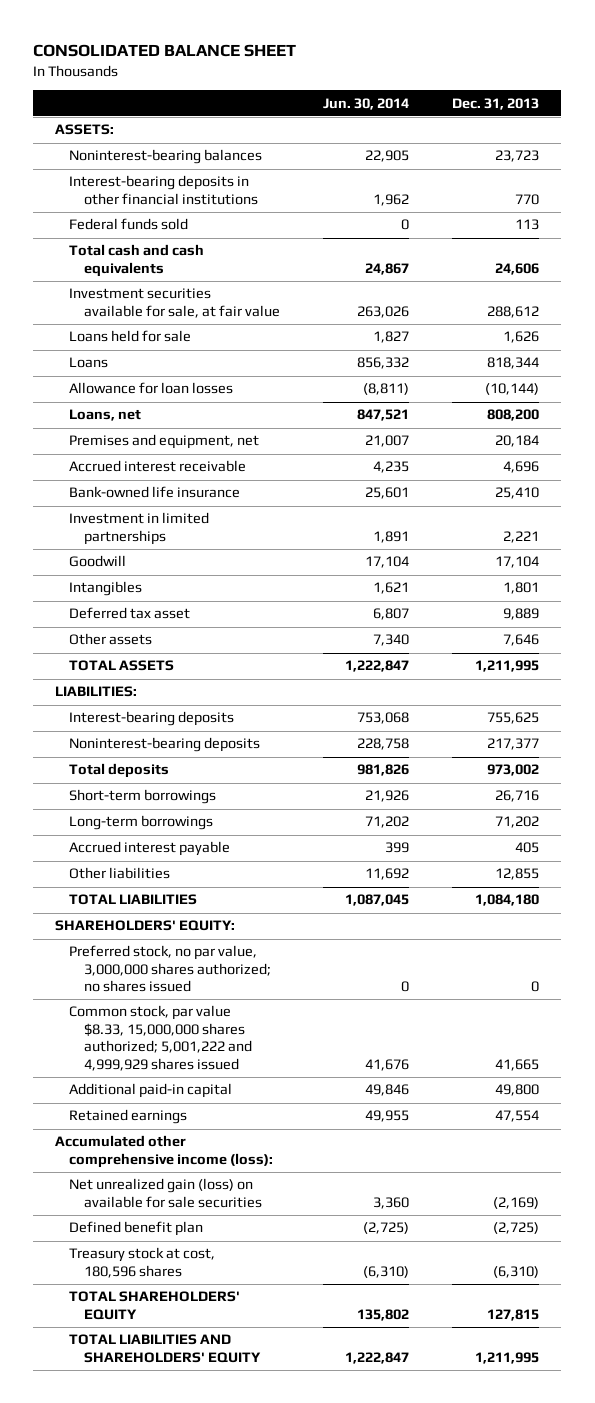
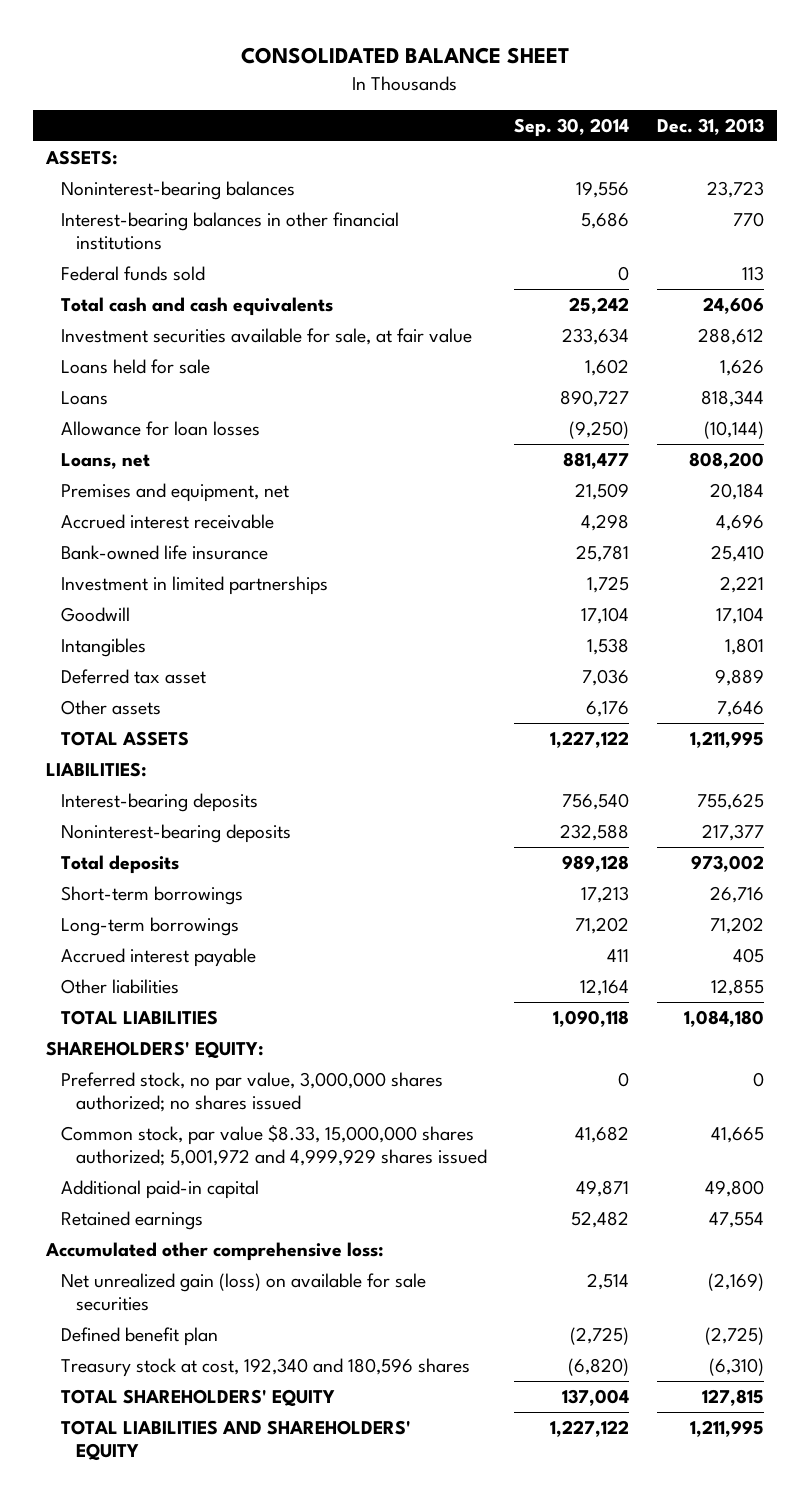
[323,97,410,110] Jun. 30, 2014 -> none
none -> [514,117,630,137] Sep. 30, 2014
[69,175,258,205] Interest-bearing deposits in other financial institutions -> [61,212,400,250] Interest-bearing balances in other financial institutions
[69,1005,252,1071] Common stock, par value $8.33, 15,000,000 shares authorized; 5,001,222 and 4,999,929 shares issued -> [61,1125,487,1166] Common stock, par value $8.33, 15,000,000 shares authorized; 5,001,972 and 4,999,929 shares issued
[55,1135,274,1168] Accumulated other comprehensive income (loss): -> [45,1242,385,1262] Accumulated other comprehensive loss:
[69,1247,216,1278] Treasury stock at cost, 180,596 shares -> [61,1358,471,1378] Treasury stock at cost, 192,340 and 180,596 shares

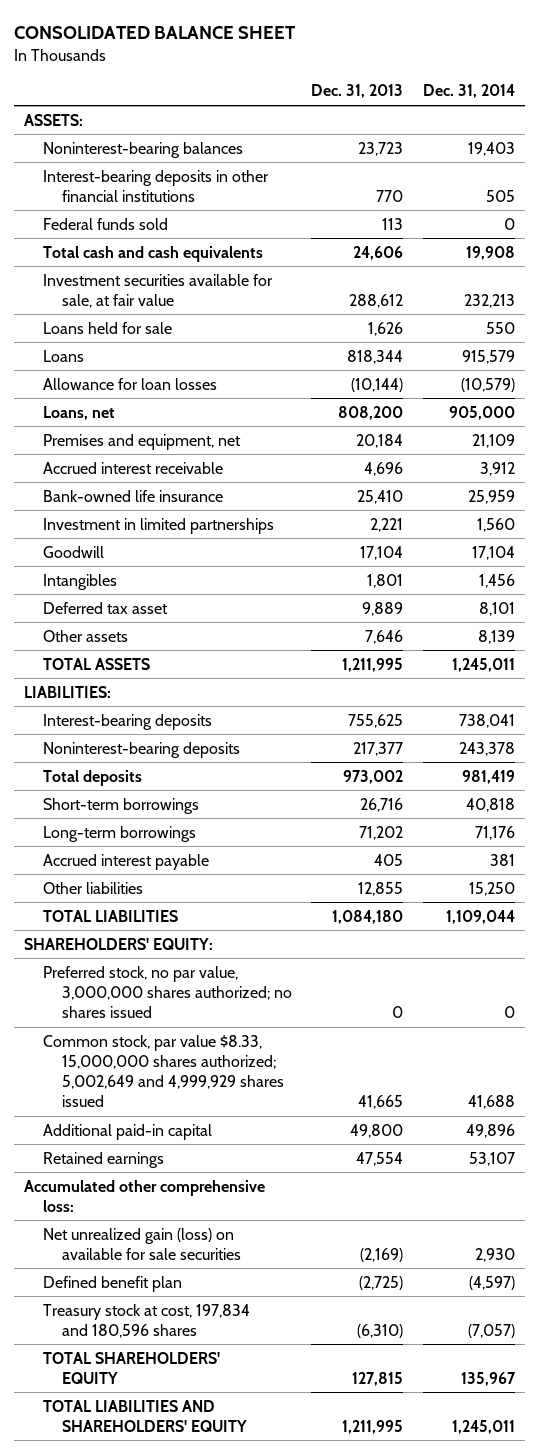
[514,117,630,137] Sep. 30, 2014 -> none
none -> [423,84,516,99] Dec. 31, 2014
[61,212,400,250] Interest-bearing balances in other financial institutions -> [42,169,269,202] Interest-bearing deposits in other financial institutions
[61,1125,487,1166] Common stock, par value $8.33, 15,000,000 shares authorized; 5,001,972 and 4,999,929 shares issued -> [42,1034,284,1108] Common stock, par value $8.33, 15,000,000 shares authorized; 5,002,649 and 4,999,929 shares issued
[61,1358,471,1378] Treasury stock at cost, 192,340 and 180,596 shares -> [42,1303,250,1338] Treasury stock at cost, 197,834 and 180,596 shares

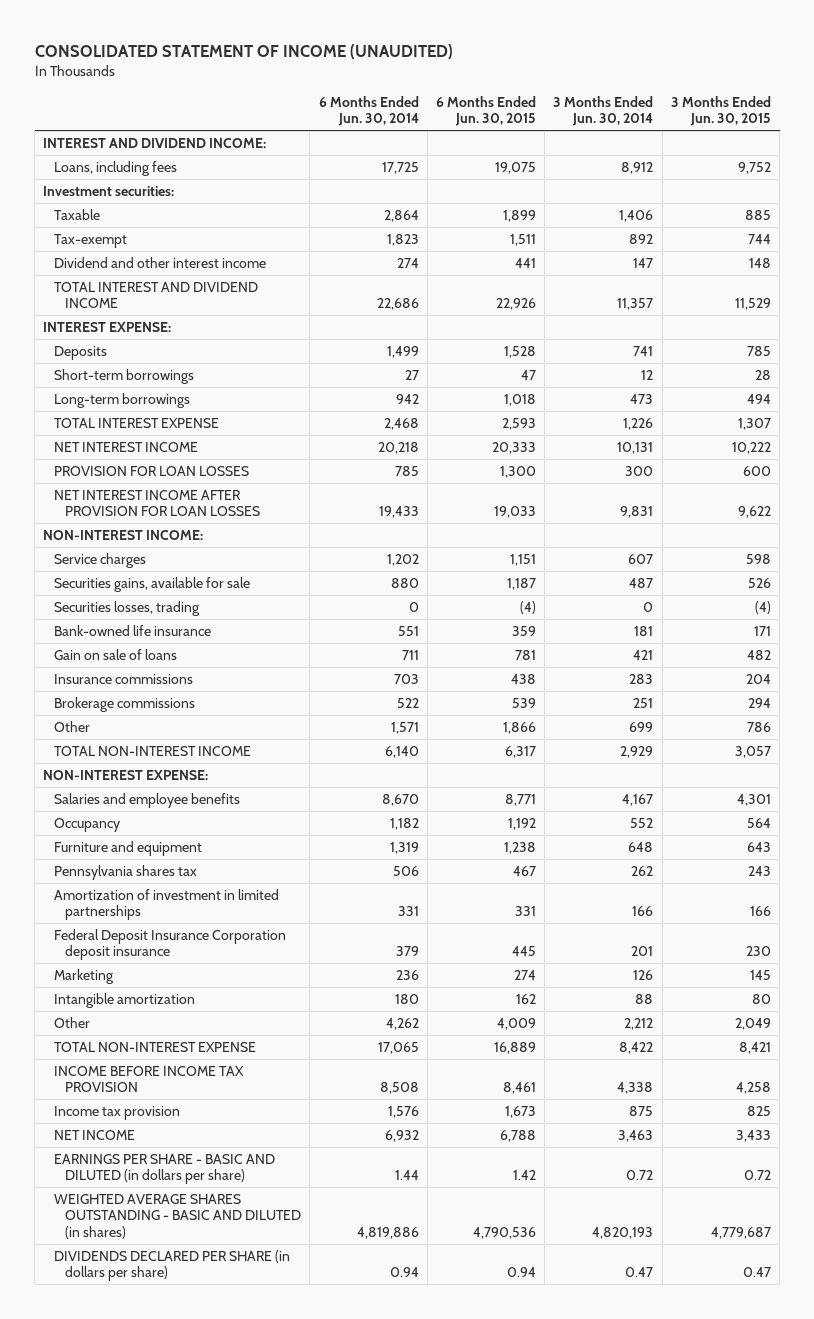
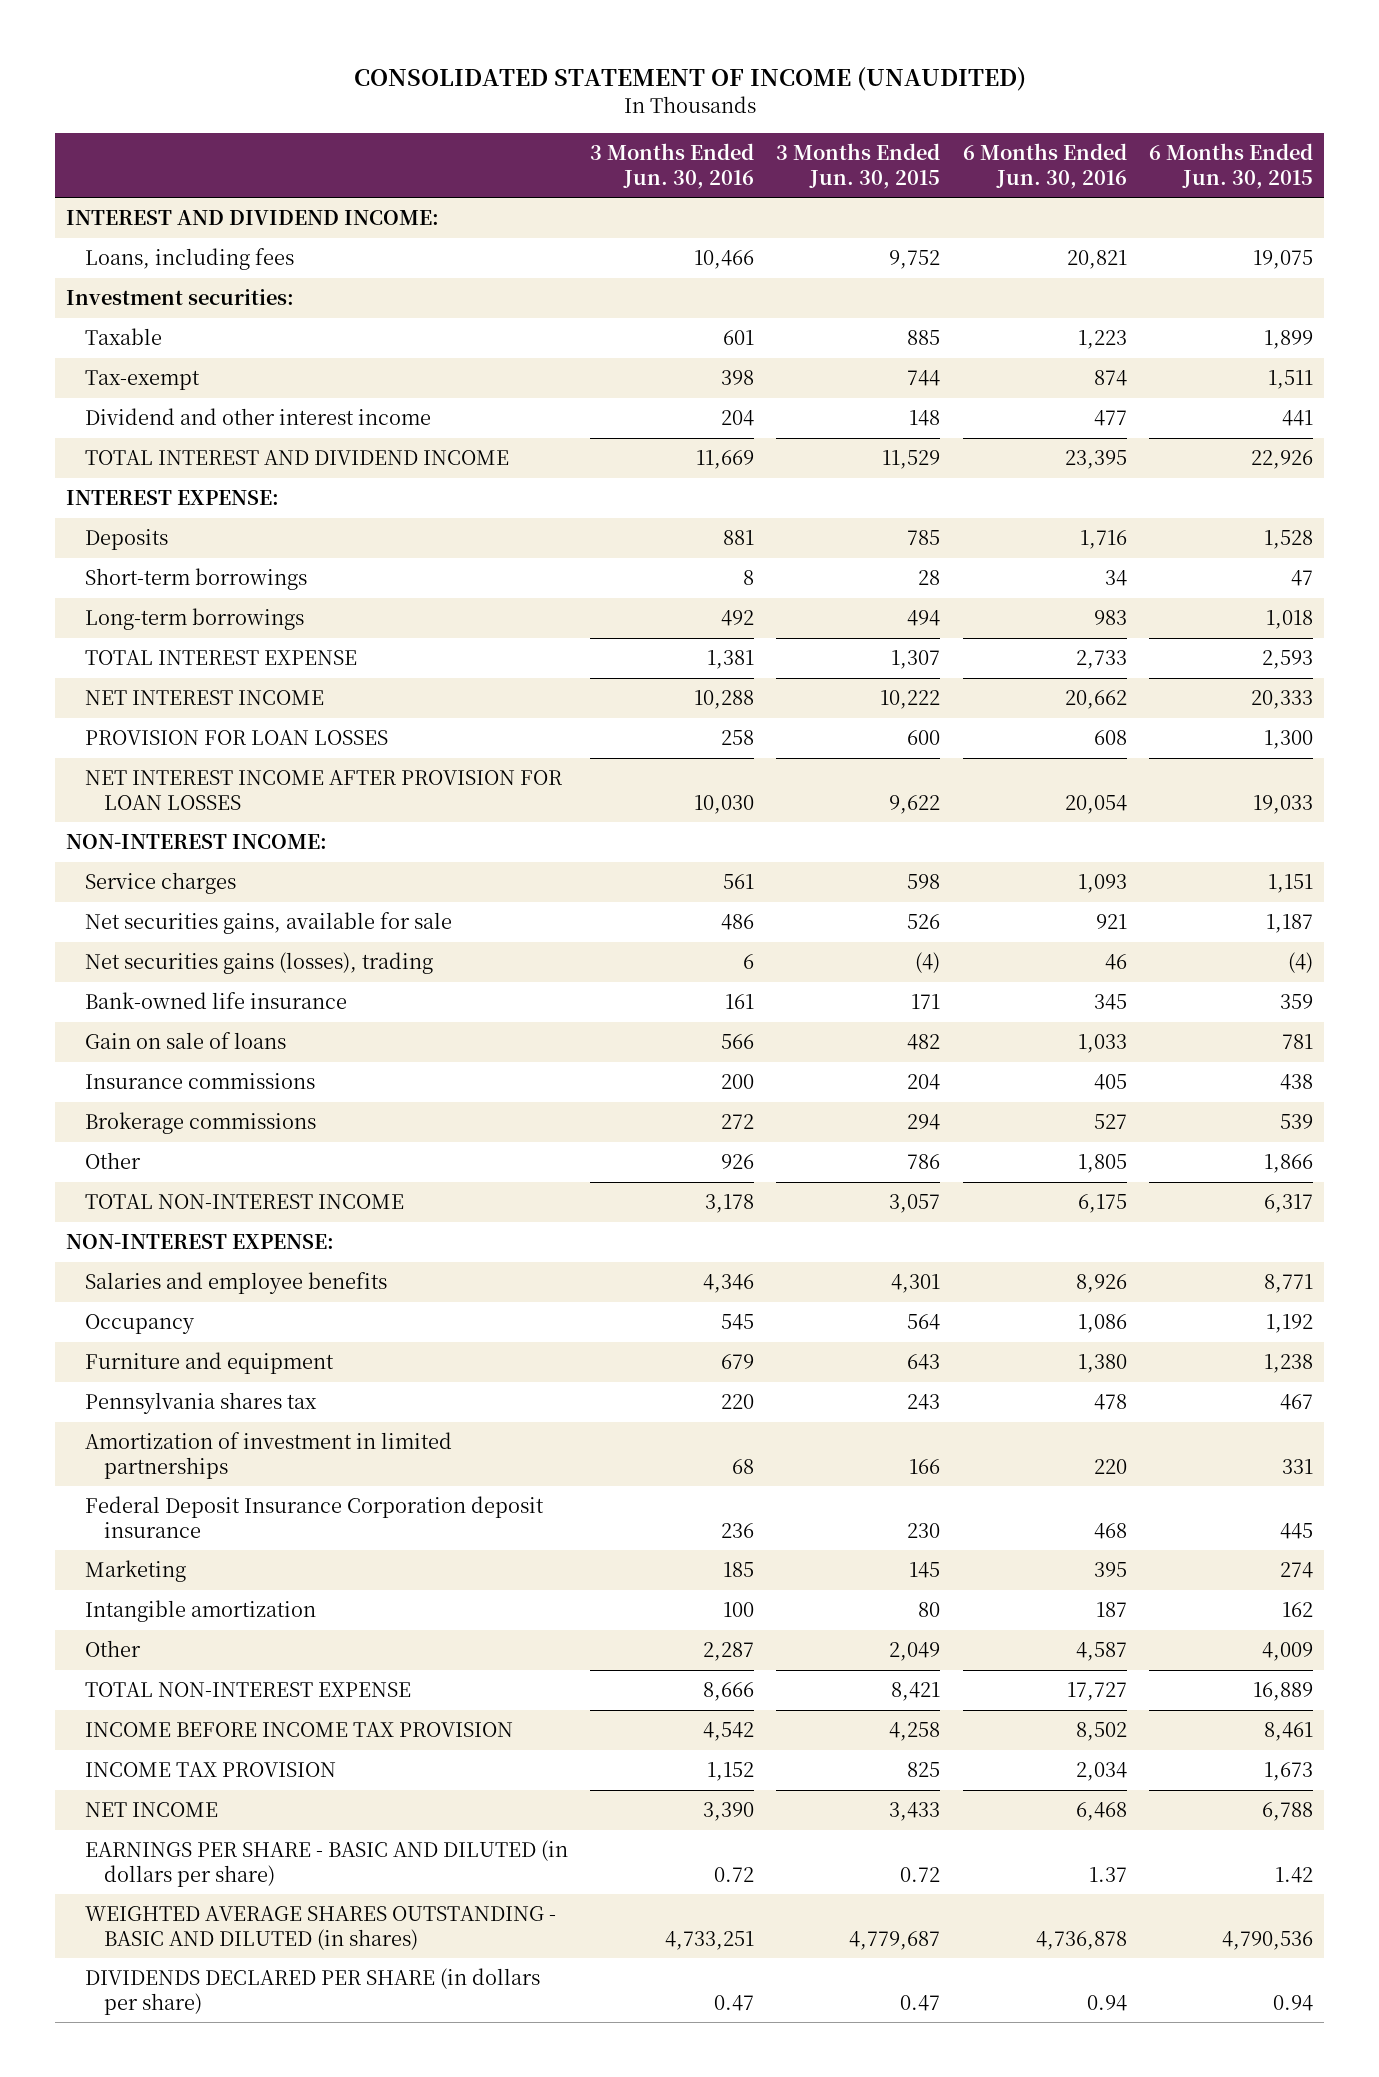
[318,95,419,127] 6 Months Ended Jun. 30, 2014 -> none
[553,95,654,127] 3 Months Ended Jun. 30, 2014 -> none
none -> [590,143,755,189] 3 Months Ended Jun. 30, 2016
none -> [962,143,1127,189] 6 Months Ended Jun. 30, 2016
[54,576,251,592] Securities gains, available for sale -> [84,912,452,935] Net securities gains, available for sale
[54,600,201,616] Securities losses, trading -> [84,952,433,975] Net securities gains (losses), trading
[54,1105,181,1120] Income tax provision -> [84,1762,336,1778] INCOME TAX PROVISION

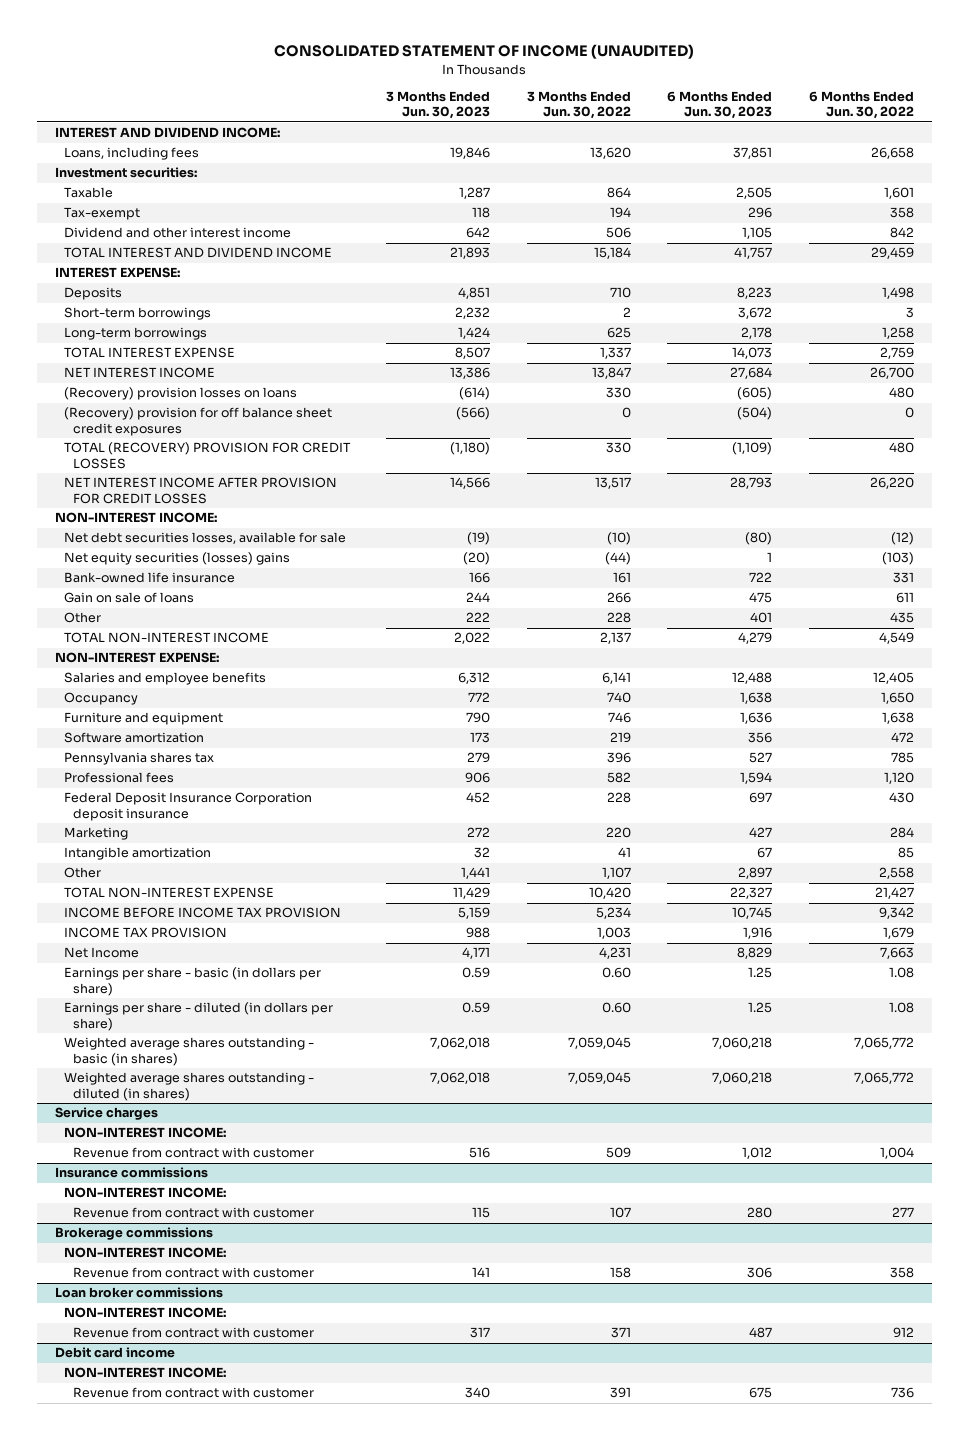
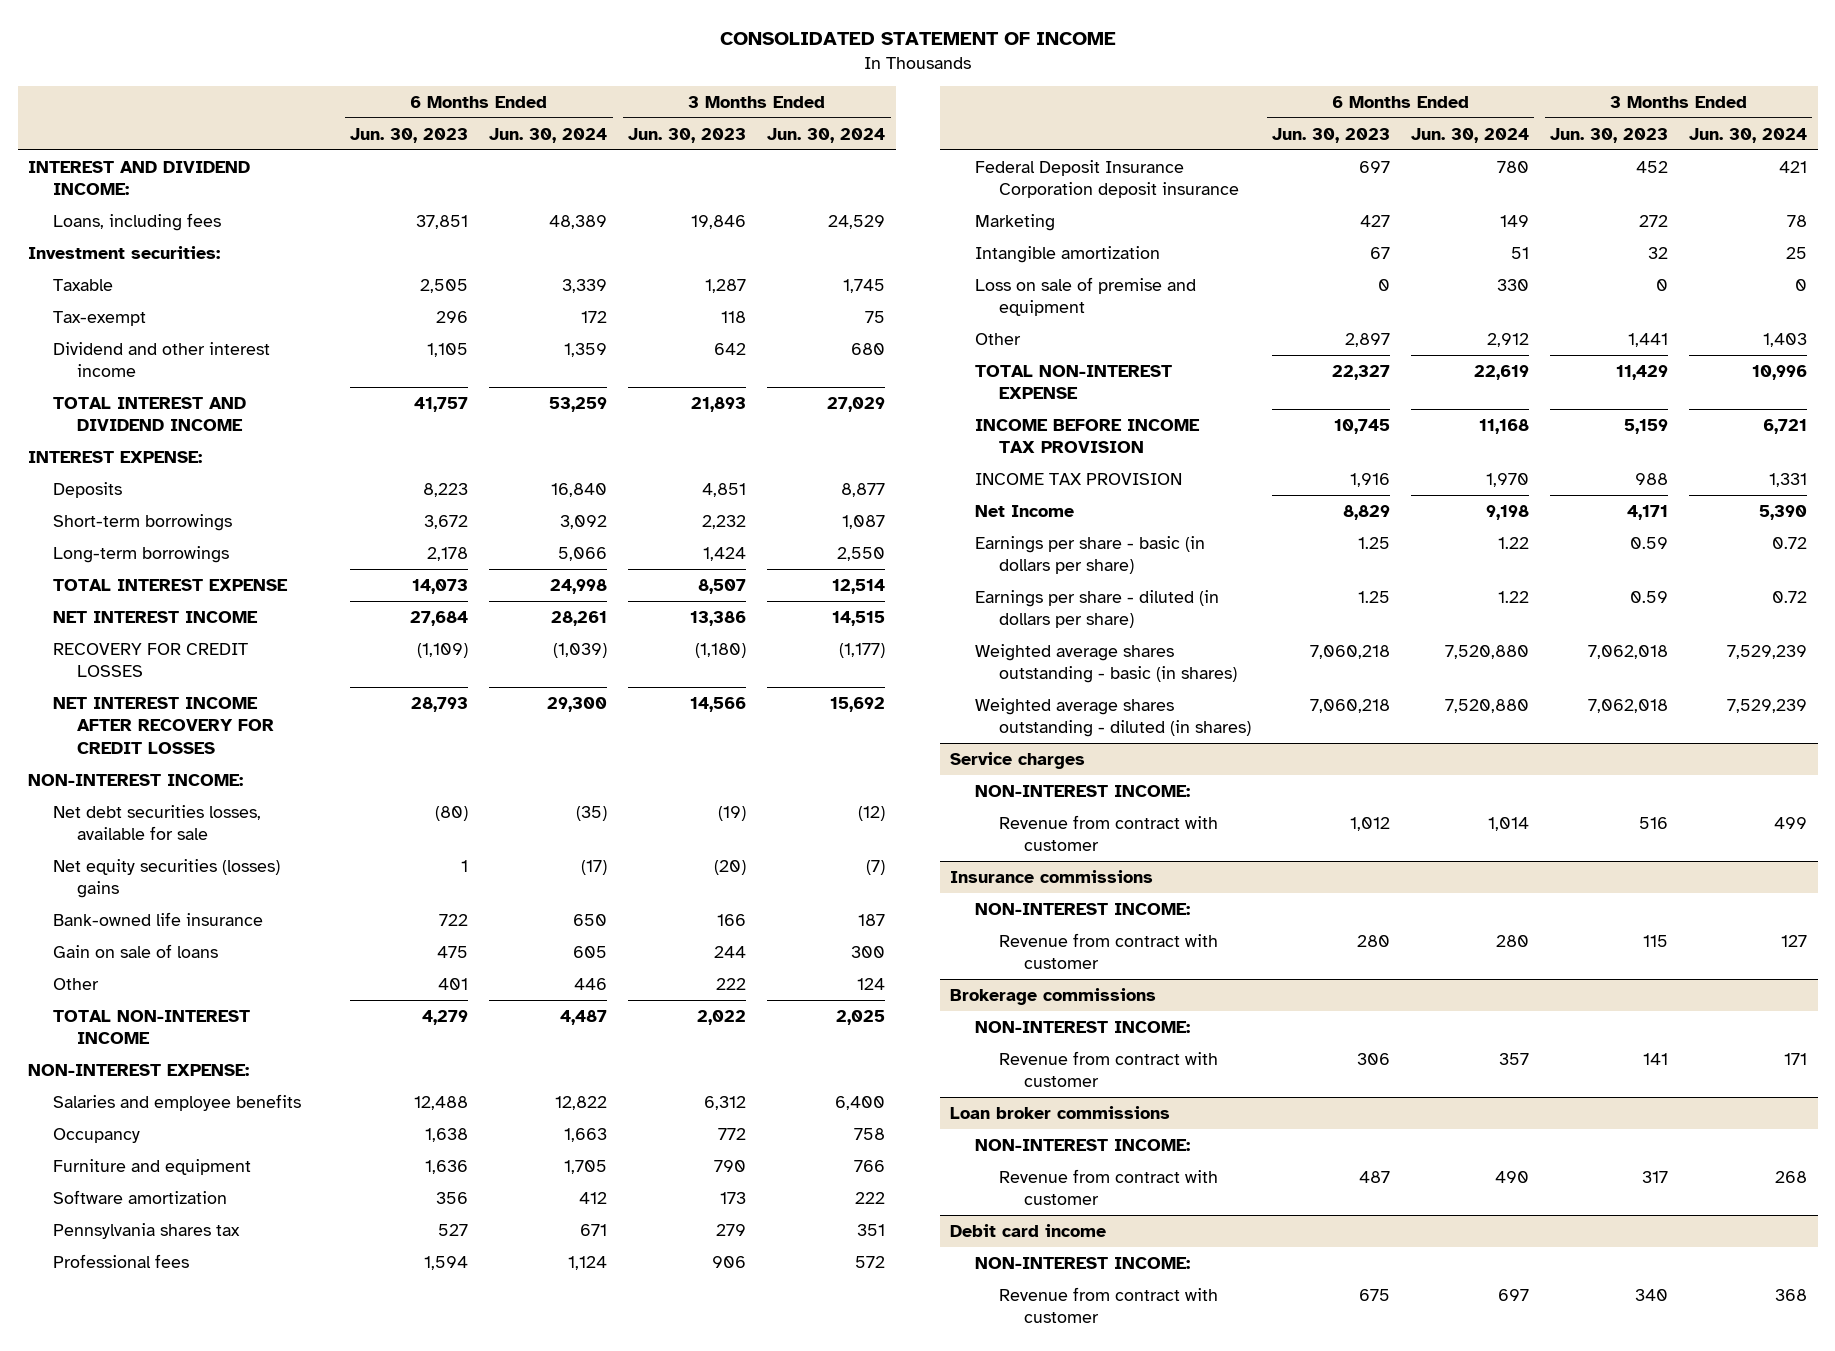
[274,44,695,60] CONSOLIDATED STATEMENT OF INCOME (UNAUDITED) -> [719,32,1116,46] CONSOLIDATED STATEMENT OF INCOME
[526,90,631,120] 3 Months Ended Jun. 30, 2022 -> none
[808,90,914,120] 6 Months Ended Jun. 30, 2022 -> none
none -> [489,127,608,143] Jun. 30, 2024
none -> [767,127,886,143] Jun. 30, 2024
[63,387,297,401] (Recovery) provision losses on loans -> none
[63,407,332,437] (Recovery) provision for off balance sheet credit exposures -> none
[63,442,351,470] TOTAL (RECOVERY) PROVISION FOR CREDIT LOSSES -> [52,642,248,678] RECOVERY FOR CREDIT LOSSES
[63,477,337,505] NET INTEREST INCOME AFTER PROVISION FOR CREDIT LOSSES -> [52,696,275,755] NET INTEREST INCOME AFTER RECOVERY FOR CREDIT LOSSES
none -> [974,276,1196,317] Loss on sale of premise and equipment

